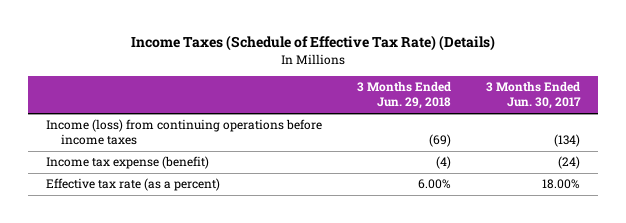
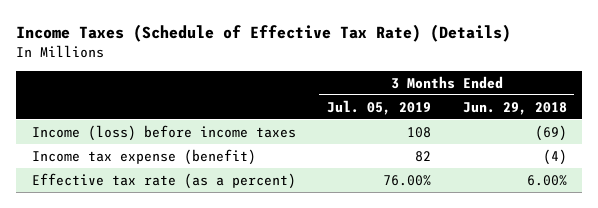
[486,81,582,110] 3 Months Ended Jun. 30, 2017 -> none
none -> [327,99,432,115] Jul. 05, 2019
[45,119,322,146] Income (loss) from continuing operations before income taxes -> [31,124,296,141] Income (loss) before income taxes

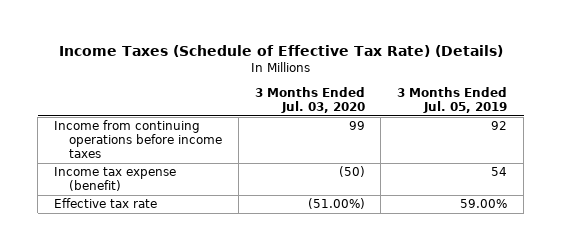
[462,101,567,115] Jun. 29, 2018 -> none
none -> [254,87,365,114] 3 Months Ended Jul. 03, 2020
[31,124,296,141] Income (loss) before income taxes -> [54,120,223,159] Income from continuing operations before income taxes
[407,126,432,138] 108 -> [491,121,508,131] 92
[415,150,432,162] 82 -> [491,167,508,177] 54
[31,172,296,189] Effective tax rate (as a percent) -> [54,198,158,209] Effective tax rate
[383,174,432,186] 76.00% -> [460,199,508,209] 59.00%

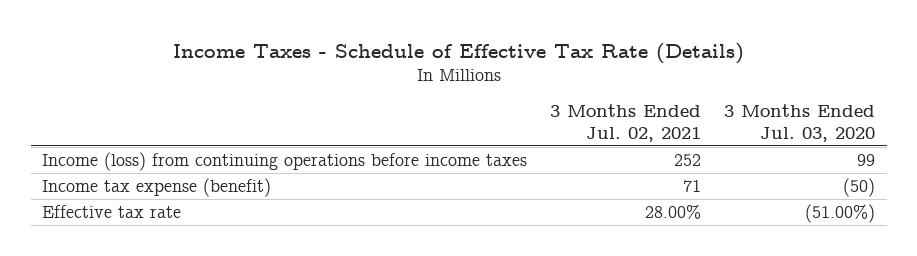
[58,45,503,58] Income Taxes (Schedule of Effective Tax Rate) (Details) -> [172,42,744,64] Income Taxes - Schedule of Effective Tax Rate (Details)
[397,87,508,114] 3 Months Ended Jul. 05, 2019 -> none
none -> [550,104,702,142] 3 Months Ended Jul. 02, 2021
[54,120,223,159] Income from continuing operations before income taxes -> [42,151,528,171] Income (loss) from continuing operations before income taxes

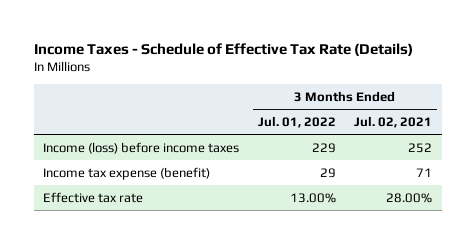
[724,104,876,142] 3 Months Ended Jul. 03, 2020 -> none
none -> [257,115,336,128] Jul. 01, 2022
[42,151,528,171] Income (loss) from continuing operations before income taxes -> [42,141,239,154] Income (loss) before income taxes

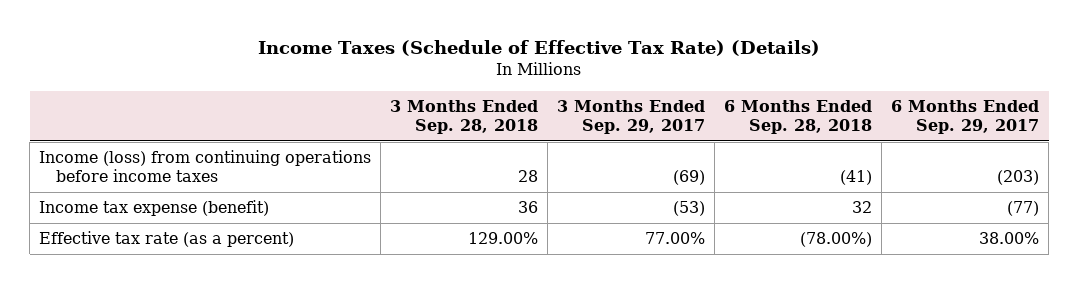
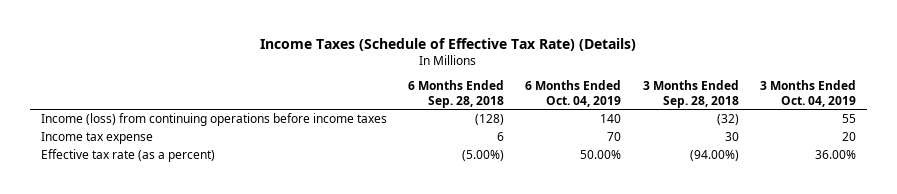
[557,100,706,134] 3 Months Ended Sep. 29, 2017 -> none
[891,100,1040,134] 6 Months Ended Sep. 29, 2017 -> none
none -> [525,80,622,107] 6 Months Ended Oct. 04, 2019
none -> [760,80,857,107] 3 Months Ended Oct. 04, 2019
[518,169,539,182] 28 -> [716,114,739,126] (32)
[840,169,873,185] (41) -> [475,114,505,126] (128)
[39,200,270,217] Income tax expense (benefit) -> [40,132,153,145] Income tax expense
[518,201,539,214] 36 -> [724,132,739,142] 30
[852,201,873,214] 32 -> [497,132,505,142] 6
[468,232,539,245] 129.00% -> [689,150,739,162] (94.00%)
[800,232,873,248] (78.00%) -> [462,150,505,162] (5.00%)

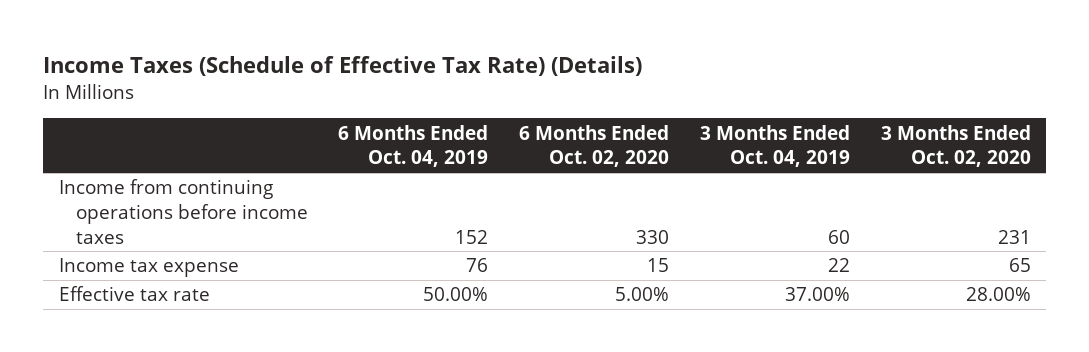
[408,80,505,108] 6 Months Ended Sep. 28, 2018 -> none
[642,80,739,108] 3 Months Ended Sep. 28, 2018 -> none
none -> [519,124,670,168] 6 Months Ended Oct. 02, 2020
none -> [880,124,1031,168] 3 Months Ended Oct. 02, 2020
[40,113,387,127] Income (loss) from continuing operations before income taxes -> [58,179,308,244] Income from continuing operations before income taxes
[600,114,622,124] 140 -> [455,229,489,244] 152
[842,114,857,124] 55 -> [827,229,850,244] 60
[607,132,622,142] 70 -> [466,258,489,273] 76
[842,132,857,142] 20 -> [827,258,850,273] 22
[40,149,215,163] Effective tax rate (as a percent) -> [58,286,210,302] Effective tax rate
[815,150,857,160] 36.00% -> [784,287,850,302] 37.00%

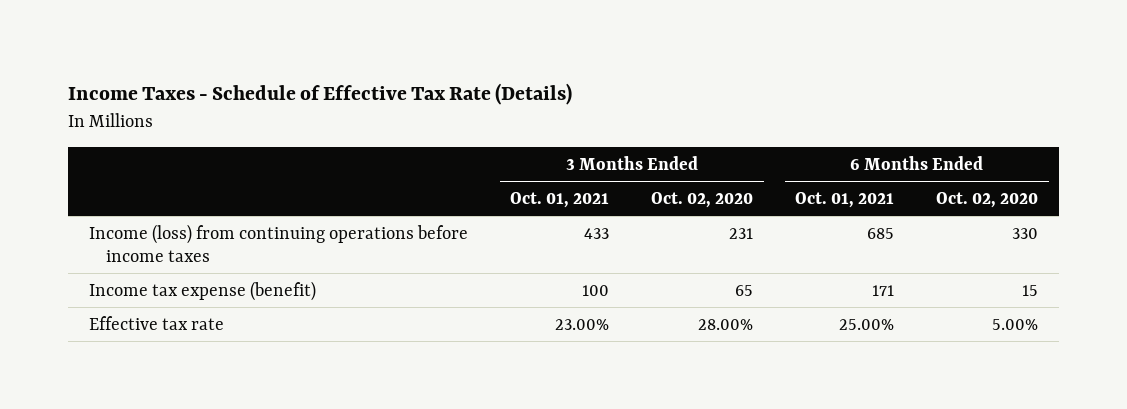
[43,56,643,77] Income Taxes (Schedule of Effective Tax Rate) (Details) -> [68,82,573,105] Income Taxes - Schedule of Effective Tax Rate (Details)
[338,124,489,168] 6 Months Ended Oct. 04, 2019 -> none
[699,124,850,168] 3 Months Ended Oct. 04, 2019 -> none
none -> [510,191,610,208] Oct. 01, 2021
none -> [795,191,895,208] Oct. 01, 2021
[58,179,308,244] Income from continuing operations before income taxes -> [89,223,469,263] Income (loss) from continuing operations before income taxes
[58,258,239,278] Income tax expense -> [89,280,317,301] Income tax expense (benefit)

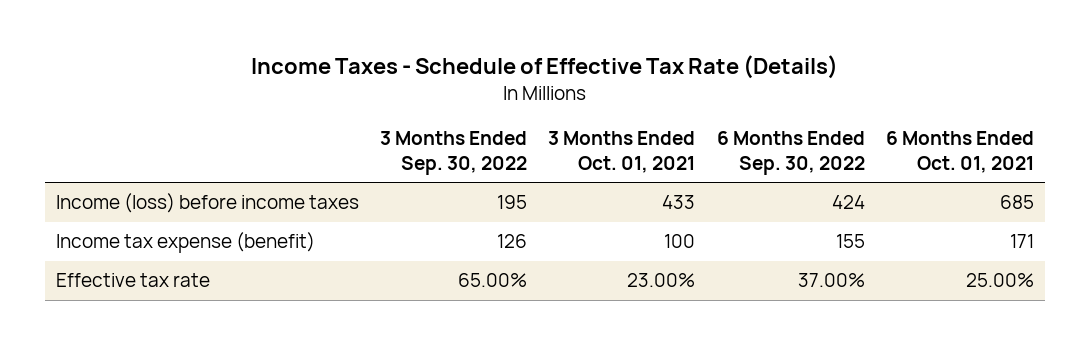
[651,191,754,208] Oct. 02, 2020 -> none
[936,191,1039,208] Oct. 02, 2020 -> none
none -> [379,131,527,175] 3 Months Ended Sep. 30, 2022
none -> [716,131,865,175] 6 Months Ended Sep. 30, 2022
[89,223,469,263] Income (loss) from continuing operations before income taxes -> [55,193,359,214] Income (loss) before income taxes

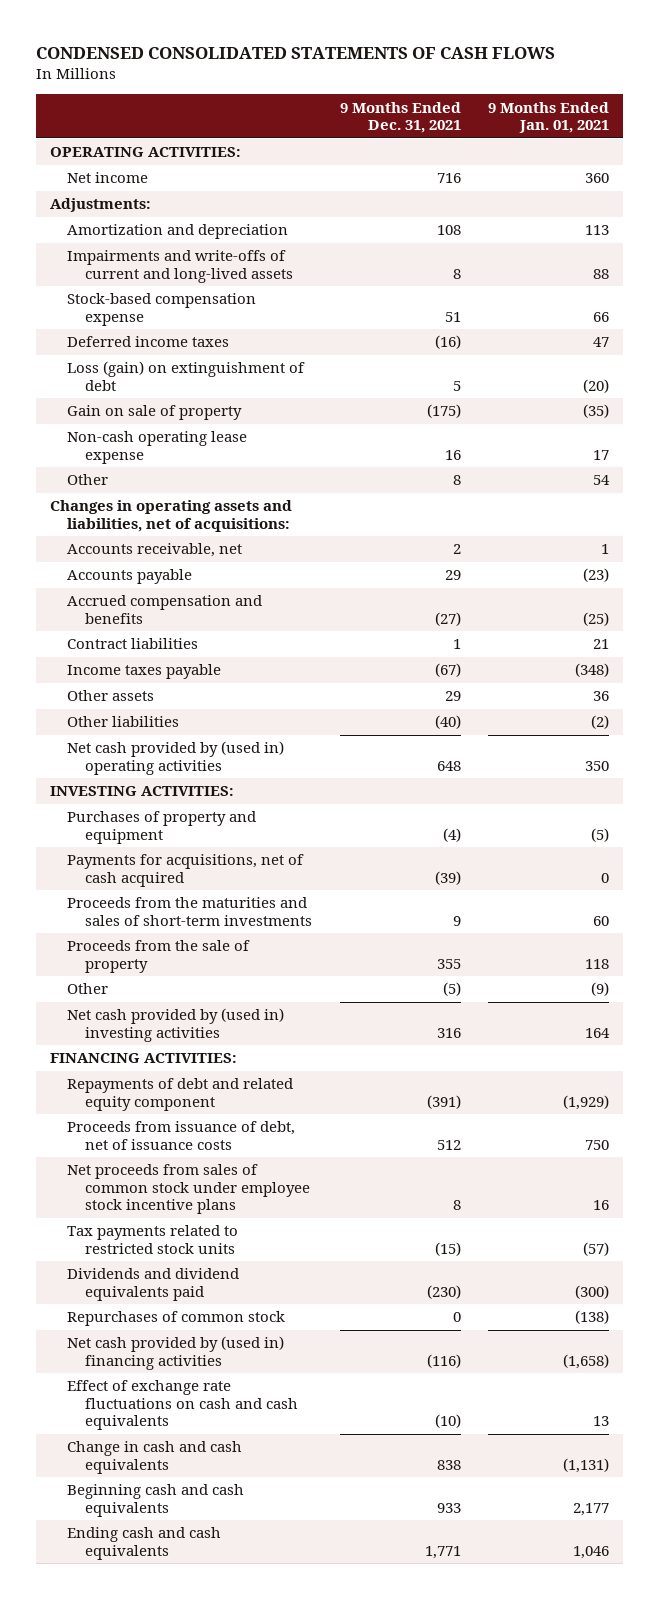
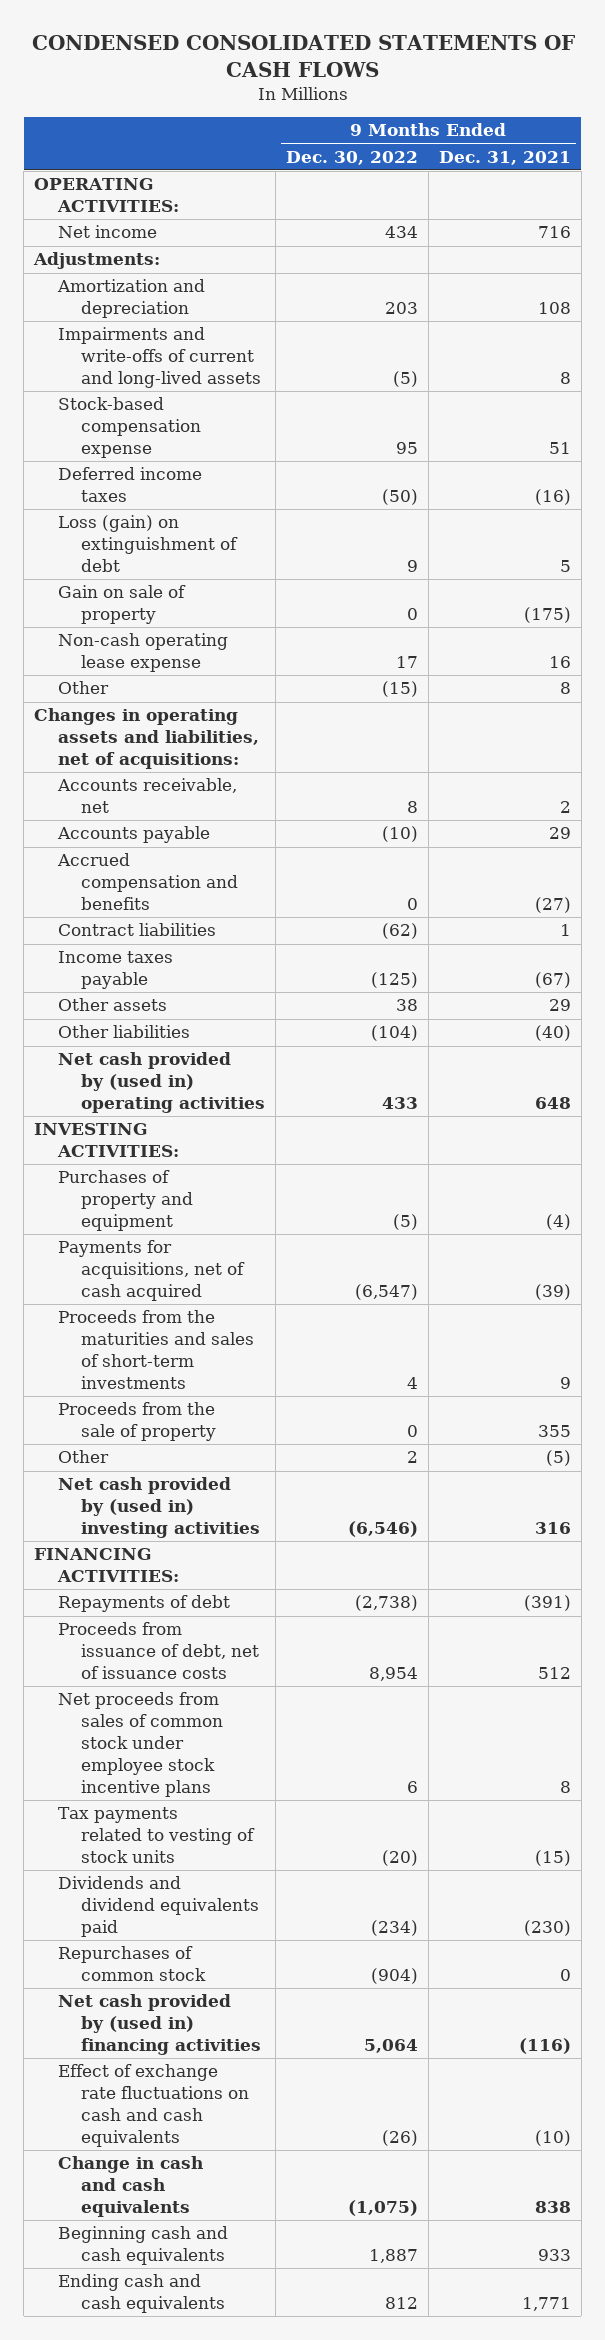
[488,101,610,134] 9 Months Ended Jan. 01, 2021 -> none
none -> [285,150,418,165] Dec. 30, 2022
[67,1078,294,1111] Repayments of debt and related equity component -> [57,1595,230,1613] Repayments of debt
[67,1225,239,1254] Tax payments related to restricted stock units -> [57,1807,255,1864] Tax payments related to vesting of stock units

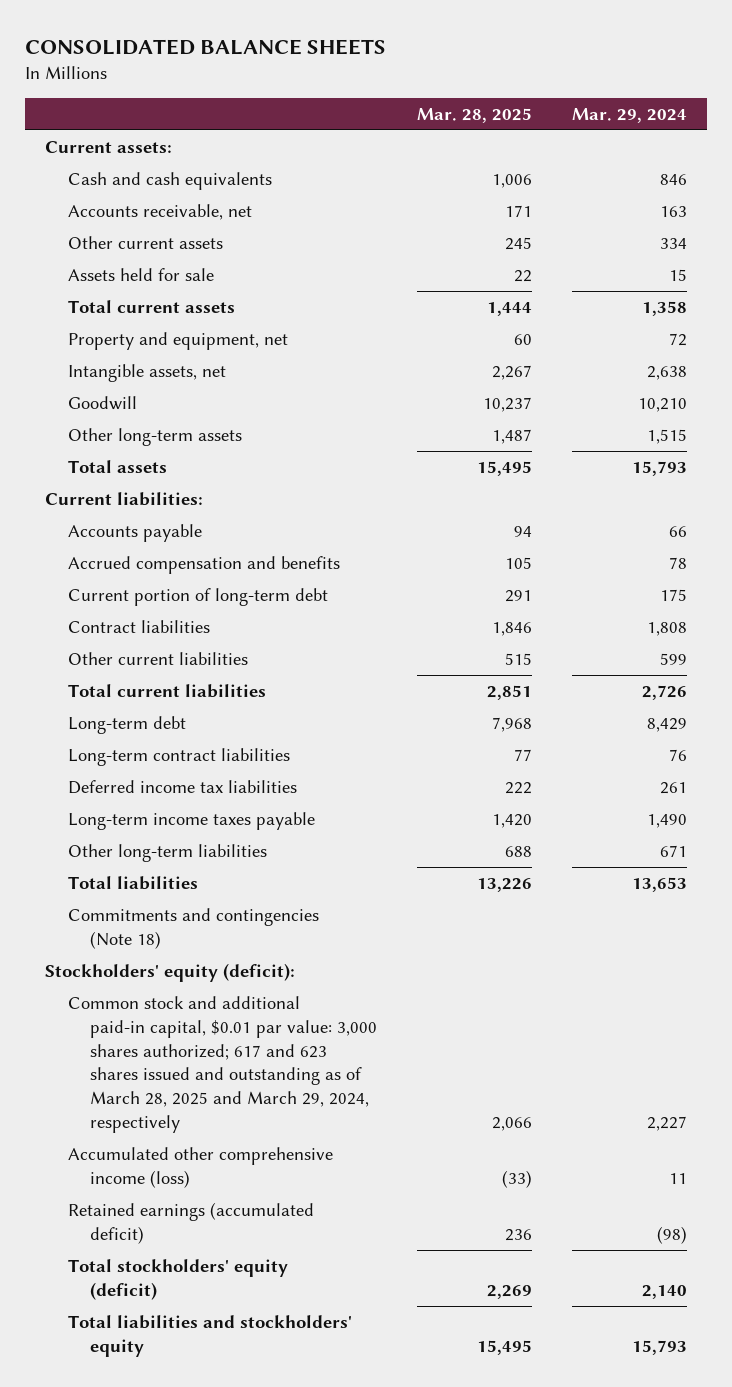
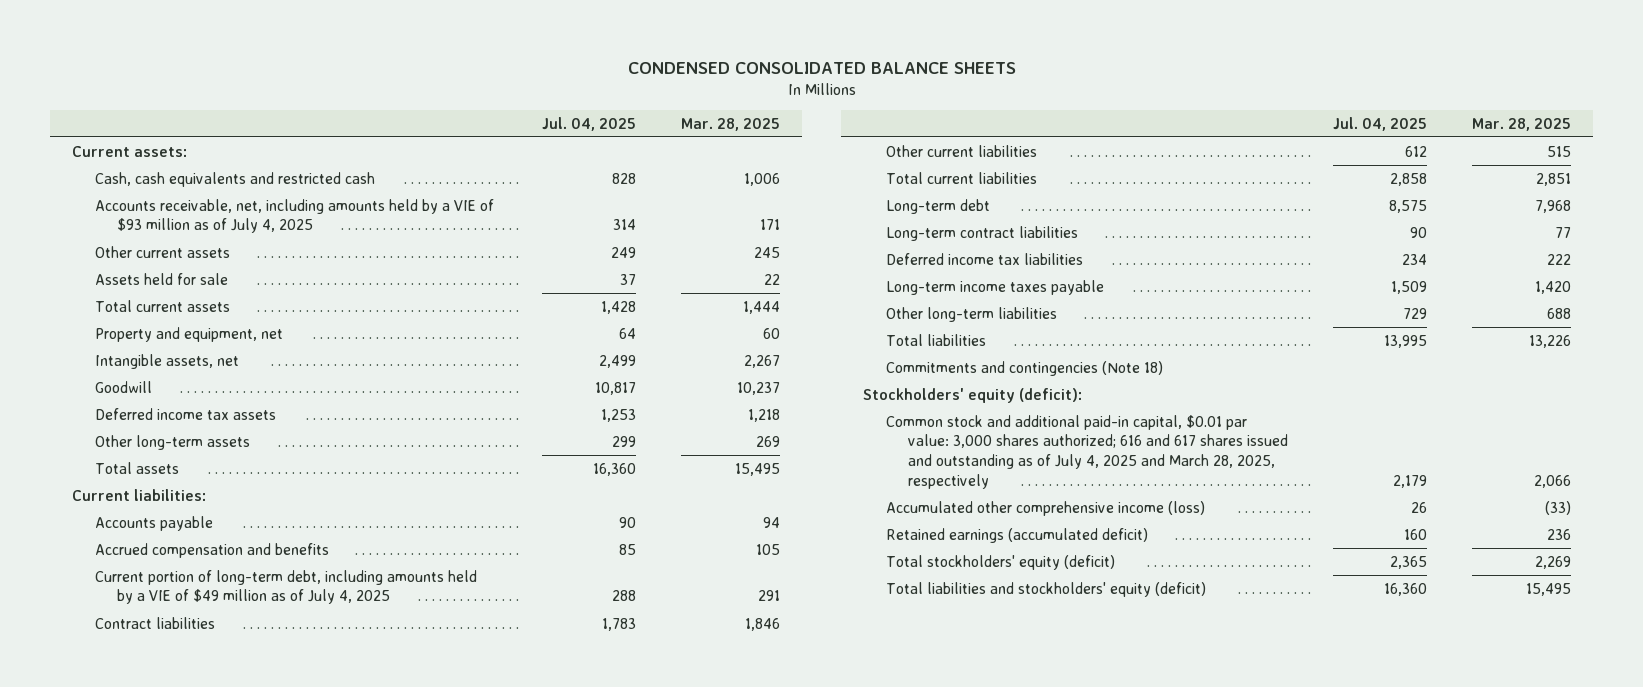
[24,38,386,55] CONSOLIDATED BALANCE SHEETS -> [627,61,1016,74] CONDENSED CONSOLIDATED BALANCE SHEETS
[572,107,688,123] Mar. 29, 2024 -> none
none -> [541,116,636,131] Jul. 04, 2025
[67,172,272,191] Cash and cash equivalents -> [94,171,375,187] Cash, cash equivalents and restricted cash
[67,204,252,221] Accounts receivable, net -> [94,198,494,234] Accounts receivable, net, including amounts held by a VIE of $93 million as of July 4, 2025
none -> [94,407,276,420] Deferred income tax assets
[492,429,533,445] 1,487 -> [755,435,780,447] 269
[67,588,328,607] Current portion of long-term debt -> [94,569,477,605] Current portion of long-term debt, including amounts held by a VIE of $49 million as of July 4, 2025
[67,996,378,1133] Common stock and additional paid-in capital, $0.01 par value: 3,000 shares authorized; 617 and 623 shares issued and outstanding as of March 28, 2025 and March 29, 2024, respectively -> [885,414,1289,489] Common stock and additional paid-in capital, $0.01 par value: 3,000 shares authorized; 616 and 617 shares issued and outstanding as of July 4, 2025 and March 28, 2025, respectively
[67,1315,352,1357] Total liabilities and stockholders' equity -> [885,581,1206,597] Total liabilities and stockholders' equity (deficit)

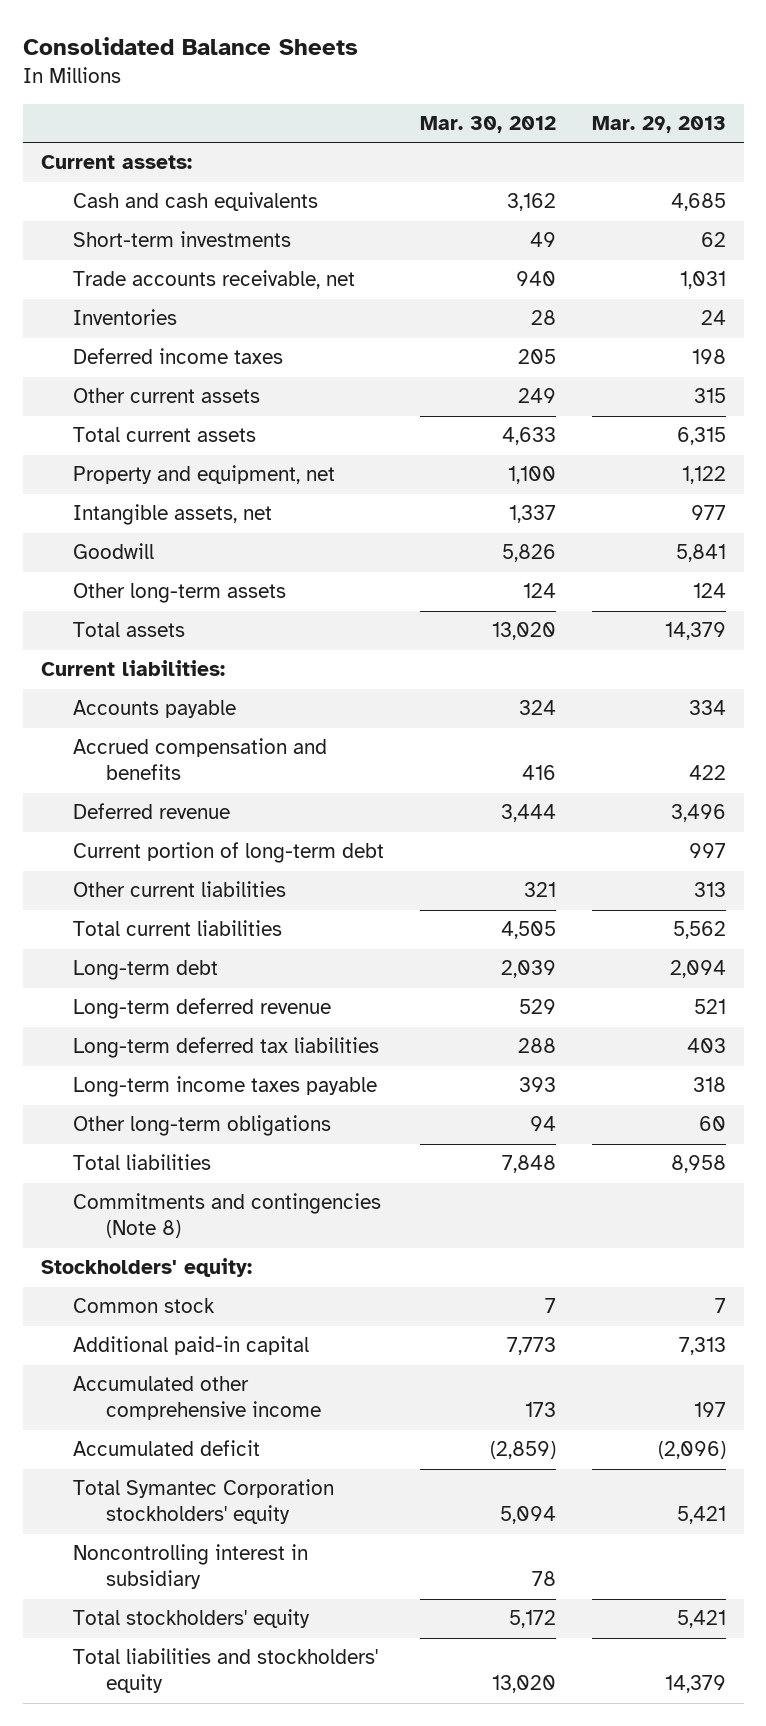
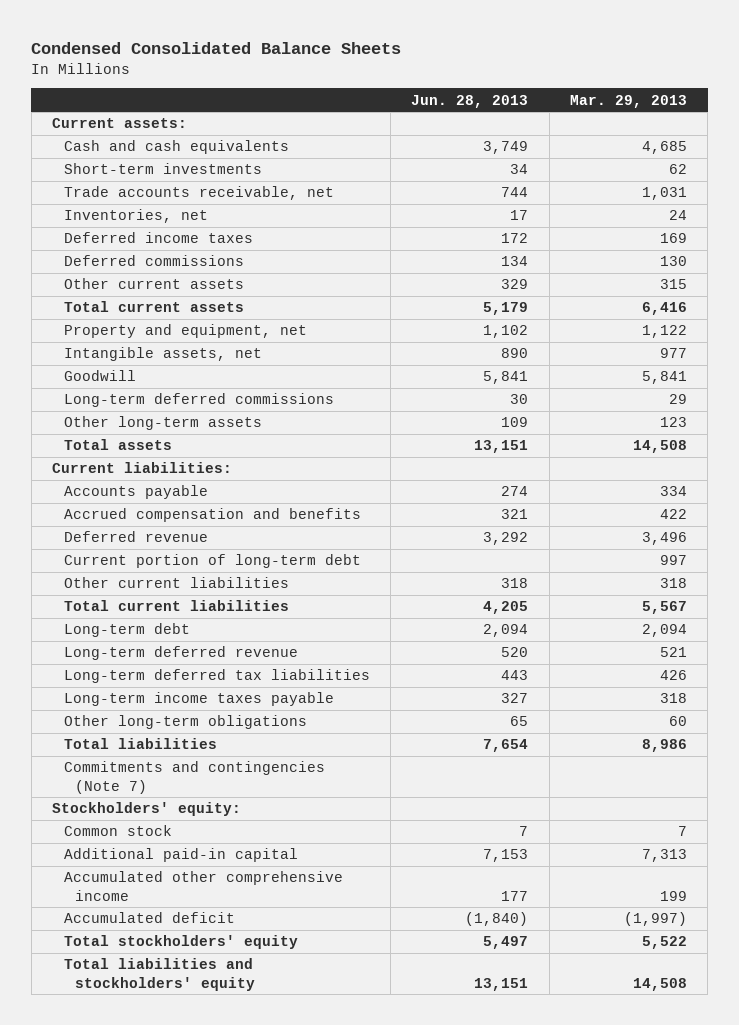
[22,37,358,56] Consolidated Balance Sheets -> [31,41,402,54] Condensed Consolidated Balance Sheets
[420,115,557,133] Mar. 30, 2012 -> none
none -> [411,94,529,108] Jun. 28, 2013
[73,309,178,326] Inventories -> [63,209,208,224] Inventories, net
[691,349,726,365] 198 -> [659,233,687,244] 169
none -> [63,255,244,267] Deferred commissions
[676,427,726,446] 6,315 -> [641,302,687,316] 6,416
none -> [63,393,334,408] Long-term deferred commissions
[692,583,726,599] 124 -> [659,417,687,428] 123
[664,622,726,641] 14,379 -> [632,440,687,454] 14,508
[693,882,726,898] 313 -> [659,578,687,589] 318
[672,921,726,940] 5,562 -> [641,601,687,615] 5,567
[686,1038,726,1054] 403 -> [659,670,687,681] 426
[670,1155,726,1174] 8,958 -> [641,739,687,753] 8,986
[73,1193,382,1239] Commitments and contingencies (Note 8) -> [63,761,325,794] Commitments and contingencies (Note 7)
[73,1479,335,1525] Total Symantec Corporation stockholders' equity -> none
[73,1544,309,1590] Noncontrolling interest in subsidiary -> none
[693,1402,726,1418] 197 -> [659,890,687,901] 199
[657,1441,726,1460] (2,096) -> [623,912,687,927] (1,997)
[676,1610,726,1629] 5,421 -> [641,936,687,950] 5,522
[664,1675,726,1694] 14,379 -> [632,977,687,991] 14,508

